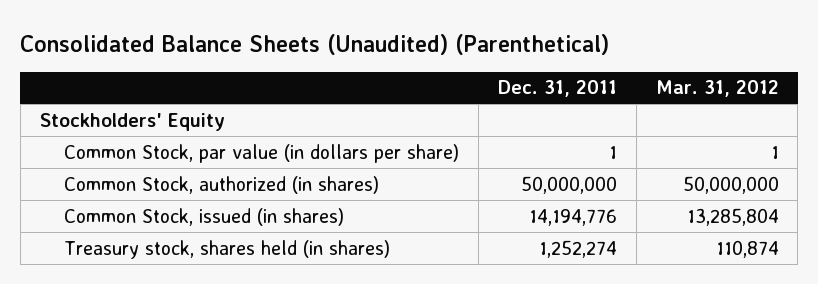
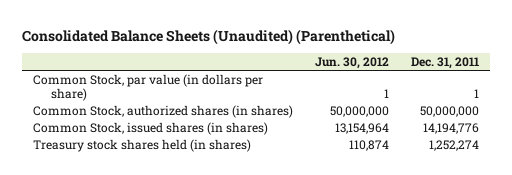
[655,80,779,98] Mar. 31, 2012 -> none
none -> [314,56,389,69] Jun. 30, 2012
[39,112,225,131] Stockholders' Equity -> none
[64,175,380,194] Common Stock, authorized (in shares) -> [33,104,294,118] Common Stock, authorized shares (in shares)
[64,207,345,226] Common Stock, issued (in shares) -> [33,121,269,135] Common Stock, issued shares (in shares)
[64,239,391,259] Treasury stock, shares held (in shares) -> [33,138,252,152] Treasury stock shares held (in shares)

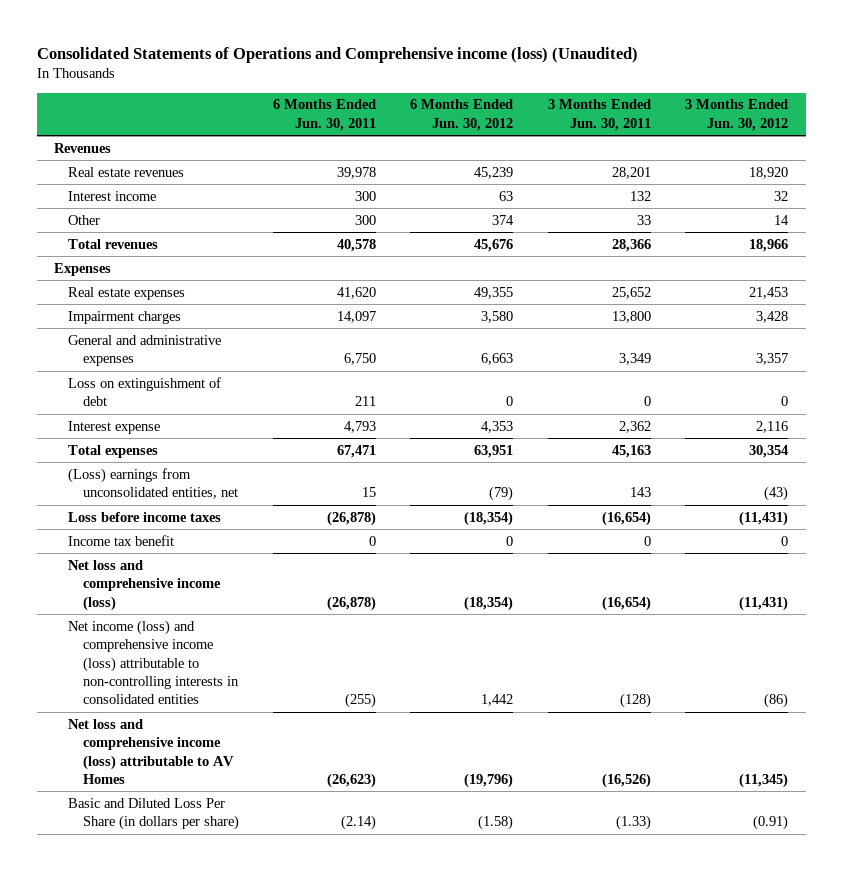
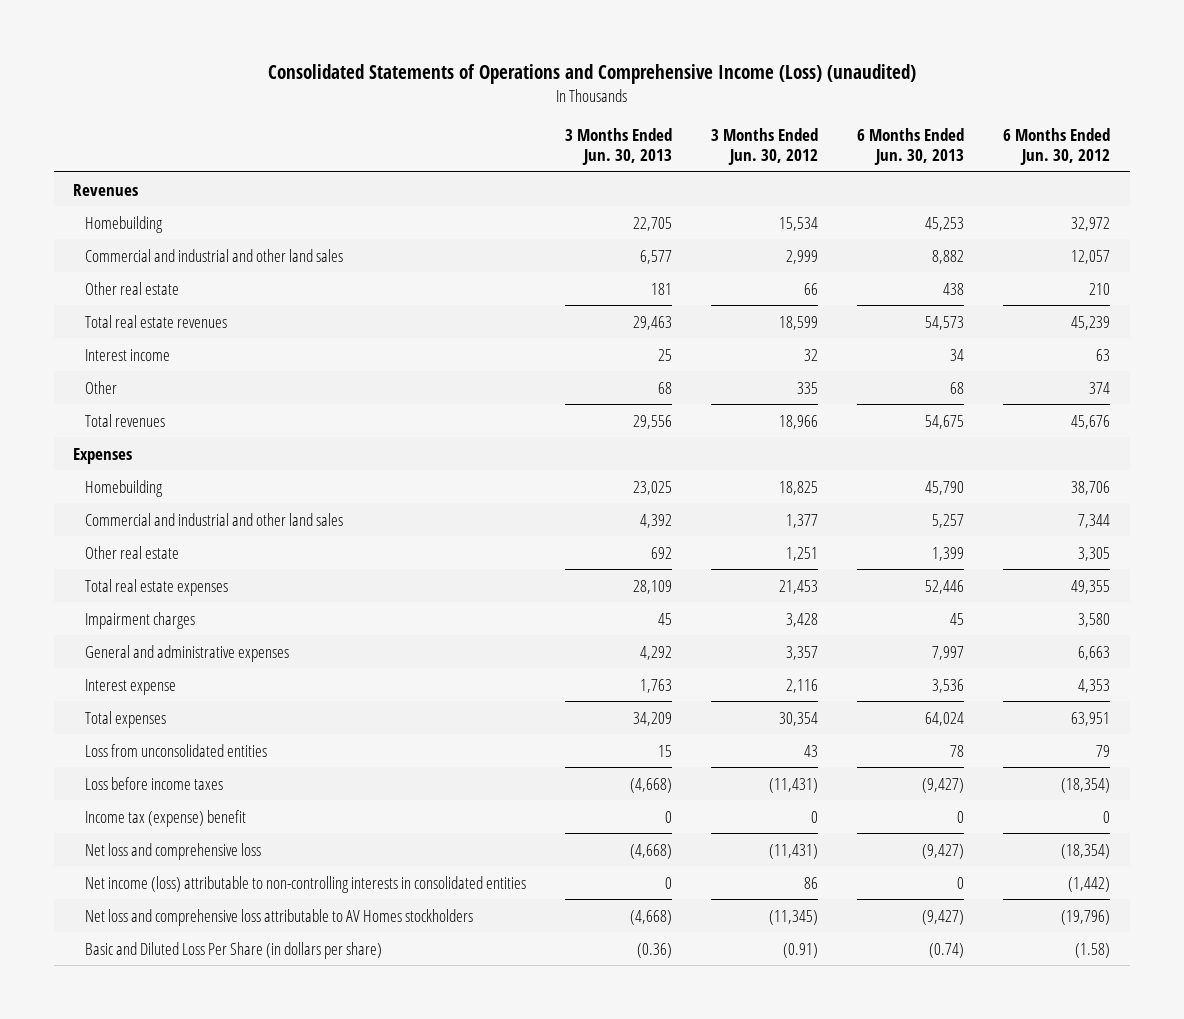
[36,46,638,63] Consolidated Statements of Operations and Comprehensive income (loss) (Unaudited) -> [267,64,916,85] Consolidated Statements of Operations and Comprehensive Income (Loss) (unaudited)
[273,99,377,131] 6 Months Ended Jun. 30, 2011 -> none
[547,99,651,131] 3 Months Ended Jun. 30, 2011 -> none
none -> [565,127,673,165] 3 Months Ended Jun. 30, 2013
none -> [857,127,965,165] 6 Months Ended Jun. 30, 2013
none -> [85,215,164,233] Homebuilding
none -> [85,248,344,262] Commercial and industrial and other land sales
none -> [85,281,180,295] Other real estate
[68,166,185,177] Real estate revenues -> [85,314,228,328] Total real estate revenues
[749,166,789,179] 18,920 -> [779,315,819,330] 18,599
[774,214,790,225] 14 -> [797,381,819,394] 335
none -> [85,479,164,497] Homebuilding
none -> [85,512,344,526] Commercial and industrial and other land sales
none -> [85,545,180,559] Other real estate
[68,286,186,300] Real estate expenses -> [85,578,229,596] Total real estate expenses
[68,376,222,407] Loss on extinguishment of debt -> none
[68,467,238,500] (Loss) earnings from unconsolidated entities, net -> [85,743,268,757] Loss from unconsolidated entities
[489,486,514,502] (79) -> [1096,744,1111,757] 79
[764,486,789,502] (43) -> [804,744,819,757] 43
[68,534,175,546] Income tax benefit -> [85,809,247,827] Income tax (expense) benefit
[68,559,221,611] Net loss and comprehensive income (loss) -> [85,842,262,860] Net loss and comprehensive loss
[68,619,239,705] Net income (loss) and comprehensive income (loss) attributable to non-controlling interests in consolidated entities -> [85,875,527,893] Net income (loss) attributable to non-controlling interests in consolidated entities
[481,694,514,707] 1,442 -> [1068,876,1111,892] (1,442)
[764,693,789,709] (86) -> [804,876,819,889] 86
[68,718,234,785] Net loss and comprehensive income (loss) attributable to AV Homes -> [85,908,474,926] Net loss and comprehensive loss attributable to AV Homes stockholders

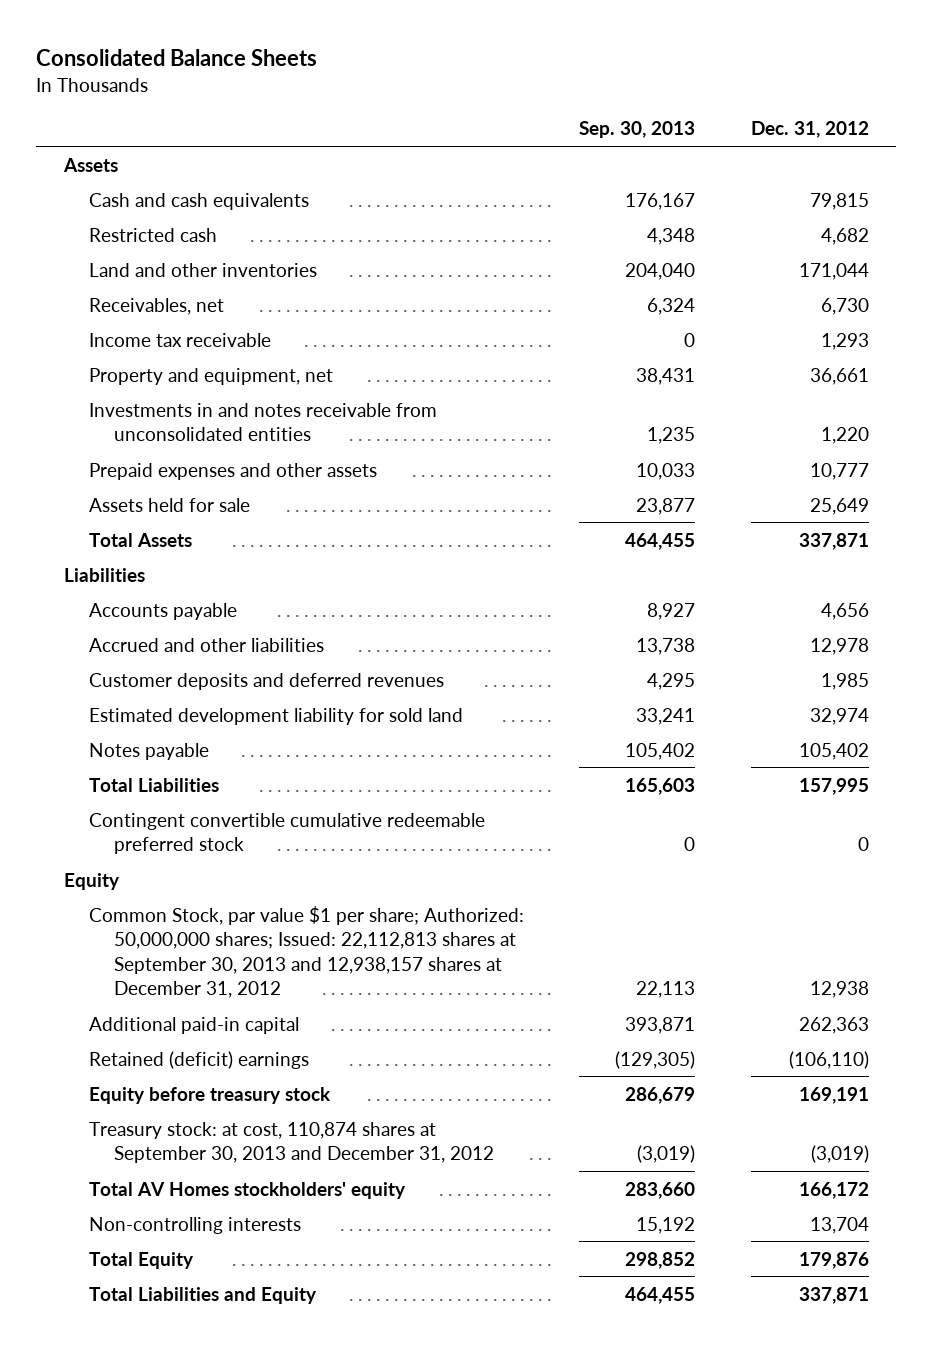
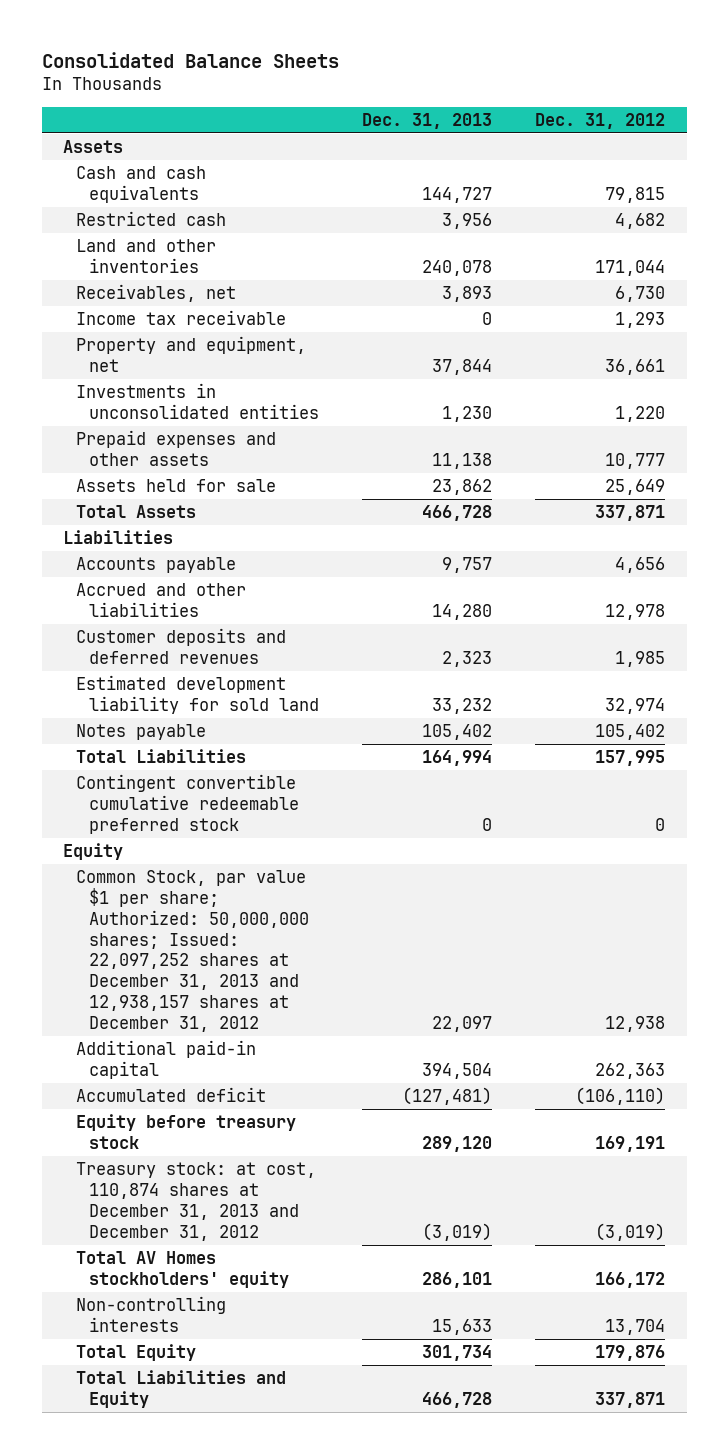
[579,121,696,139] Sep. 30, 2013 -> none
none -> [362,112,493,129] Dec. 31, 2013
[88,402,437,442] Investments in and notes receivable from unconsolidated entities -> [76,383,320,420] Investments in unconsolidated entities
[88,905,524,999] Common Stock, par value $1 per share; Authorized: 50,000,000 shares; Issued: 22,112,813 shares at September 30, 2013 and 12,938,157 shares at December 31, 2012 -> [76,870,310,1032] Common Stock, par value $1 per share; Authorized: 50,000,000 shares; Issued: 22,097,252 shares at December 31, 2013 and 12,938,157 shares at December 31, 2012
[88,1050,309,1069] Retained (deficit) earnings -> [76,1087,267,1103] Accumulated deficit
[88,1121,494,1164] Treasury stock: at cost, 110,874 shares at September 30, 2013 and December 31, 2012 -> [76,1162,317,1241] Treasury stock: at cost, 110,874 shares at December 31, 2013 and December 31, 2012

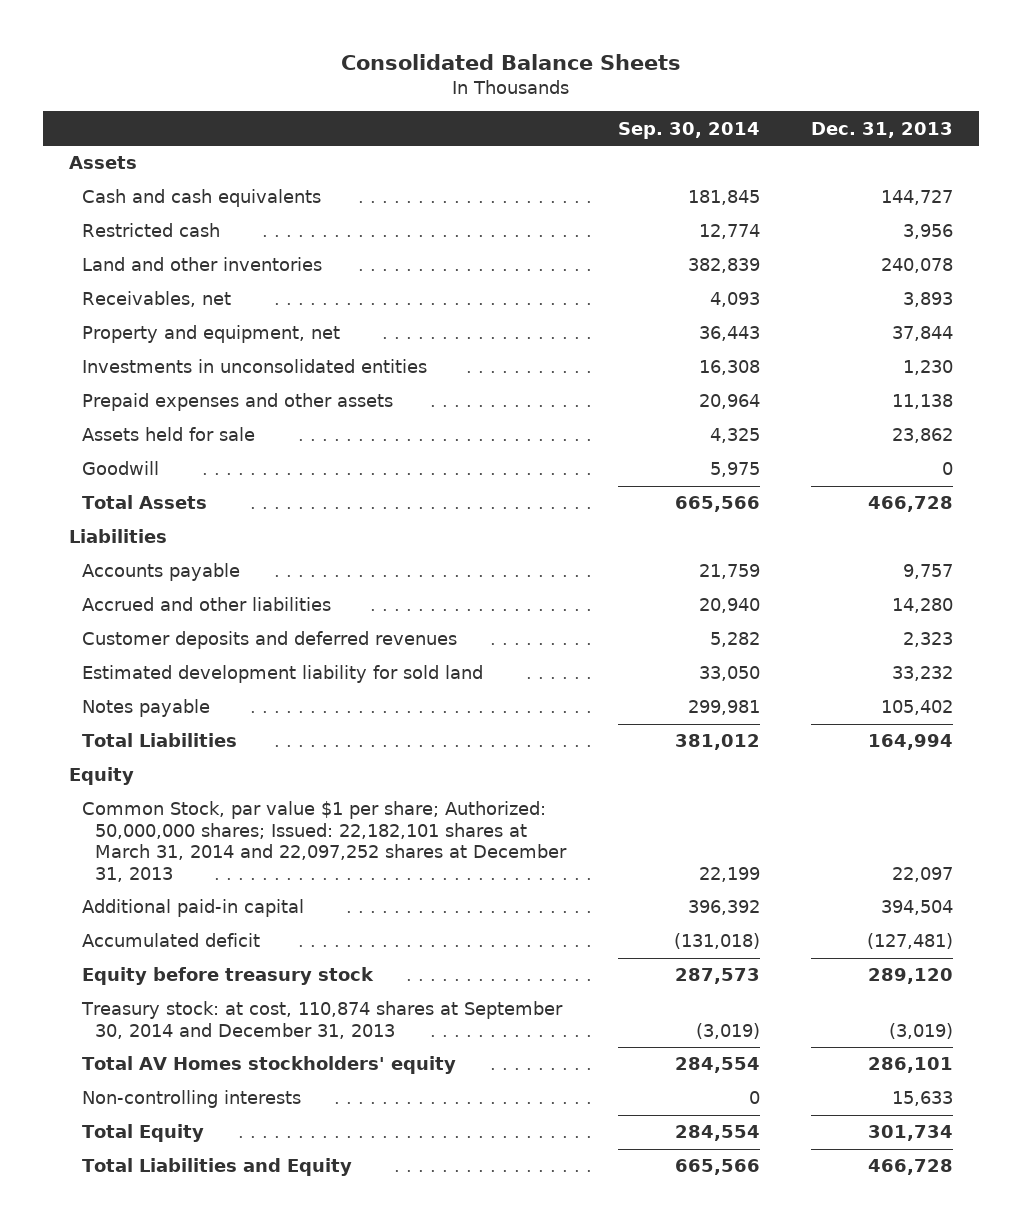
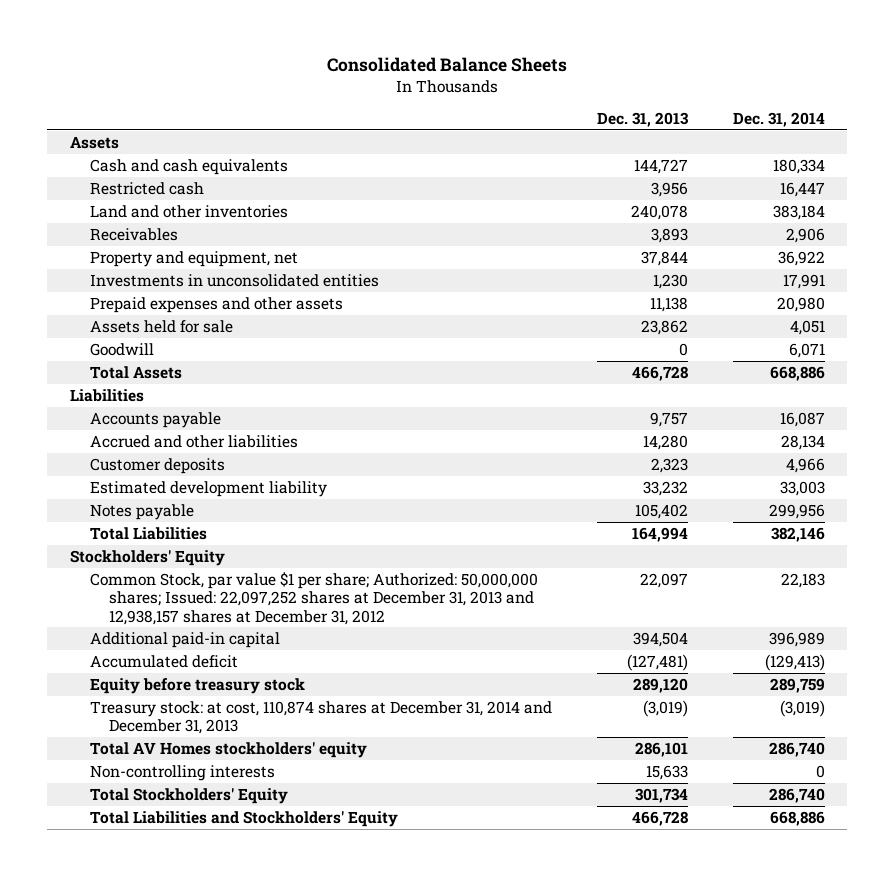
[617,121,760,139] Sep. 30, 2014 -> none
none -> [732,111,825,127] Dec. 31, 2014
[81,291,231,308] Receivables, net -> [89,227,178,241] Receivables
[81,631,457,650] Customer deposits and deferred revenues -> [89,457,225,474] Customer deposits
[81,665,483,684] Estimated development liability for sold land -> [89,480,327,497] Estimated development liability
[68,767,134,786] Equity -> [70,549,226,566] Stockholders' Equity
[81,801,568,882] Common Stock, par value $1 per share; Authorized: 50,000,000 shares; Issued: 22,182,101 shares at March 31, 2014 and 22,097,252 shares at December 31, 2013 -> [89,571,538,625] Common Stock, par value $1 per share; Authorized: 50,000,000 shares; Issued: 22,097,252 shares at December 31, 2013 and 12,938,157 shares at December 31, 2012
[80,1001,563,1039] Treasury stock: at cost, 110,874 shares at September 30, 2014 and December 31, 2013 -> [89,700,552,735] Treasury stock: at cost, 110,874 shares at December 31, 2014 and December 31, 2013
[81,1124,204,1143] Total Equity -> [89,787,288,804] Total Stockholders' Equity
[81,1158,352,1177] Total Liabilities and Equity -> [89,810,398,827] Total Liabilities and Stockholders' Equity

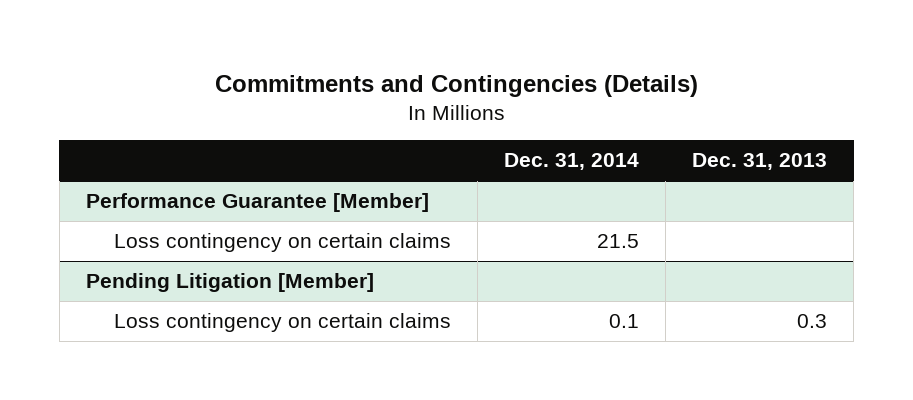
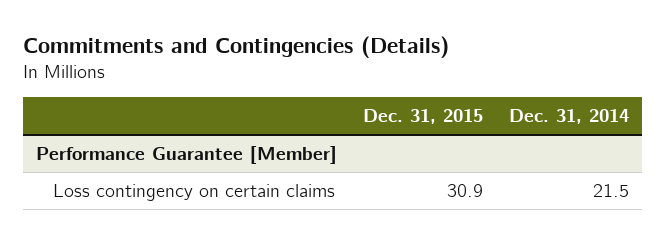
[692,153,828,171] Dec. 31, 2013 -> none
none -> [363,108,484,124] Dec. 31, 2015
[85,273,374,293] Pending Litigation [Member] -> none
[114,313,452,333] Loss contingency on certain claims -> none

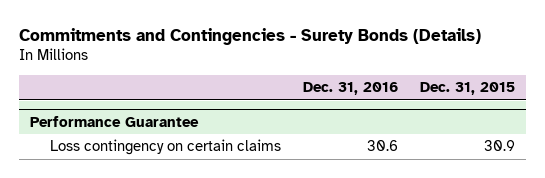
[23,35,450,58] Commitments and Contingencies (Details) -> [18,28,481,46] Commitments and Contingencies - Surety Bonds (Details)
[509,108,630,124] Dec. 31, 2014 -> none
none -> [302,82,398,96] Dec. 31, 2016
[36,146,338,165] Performance Guarantee [Member] -> [29,115,199,127] Performance Guarantee

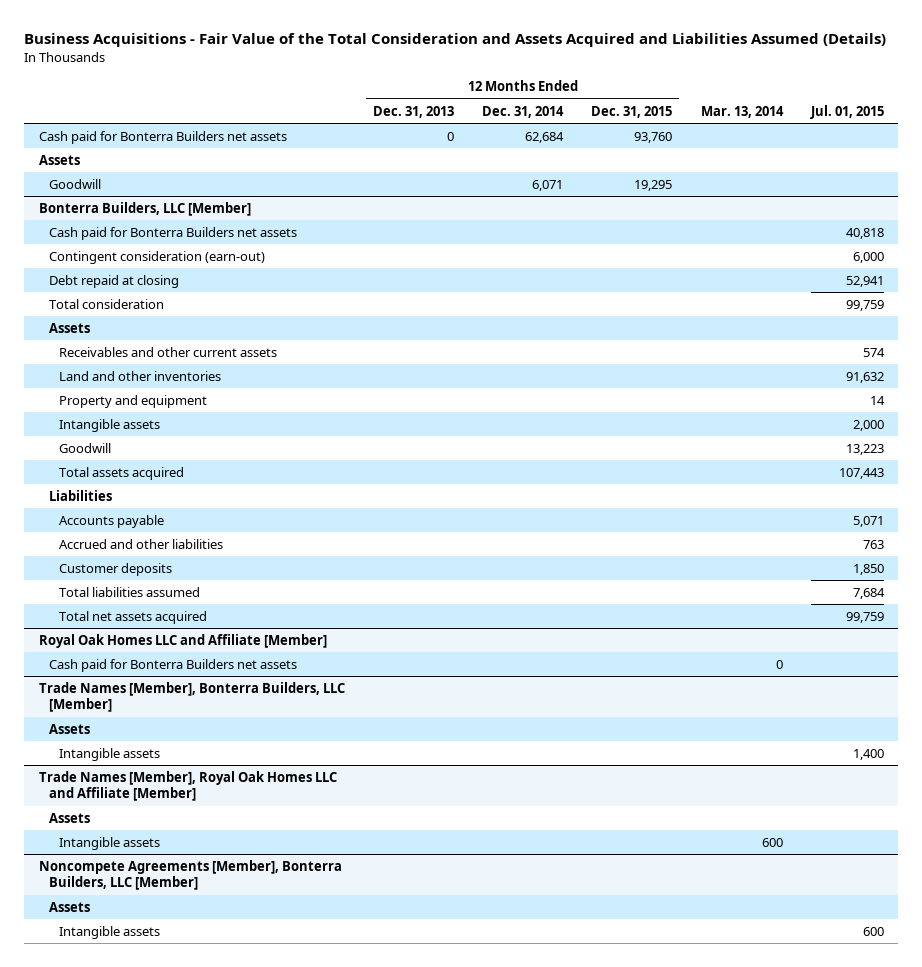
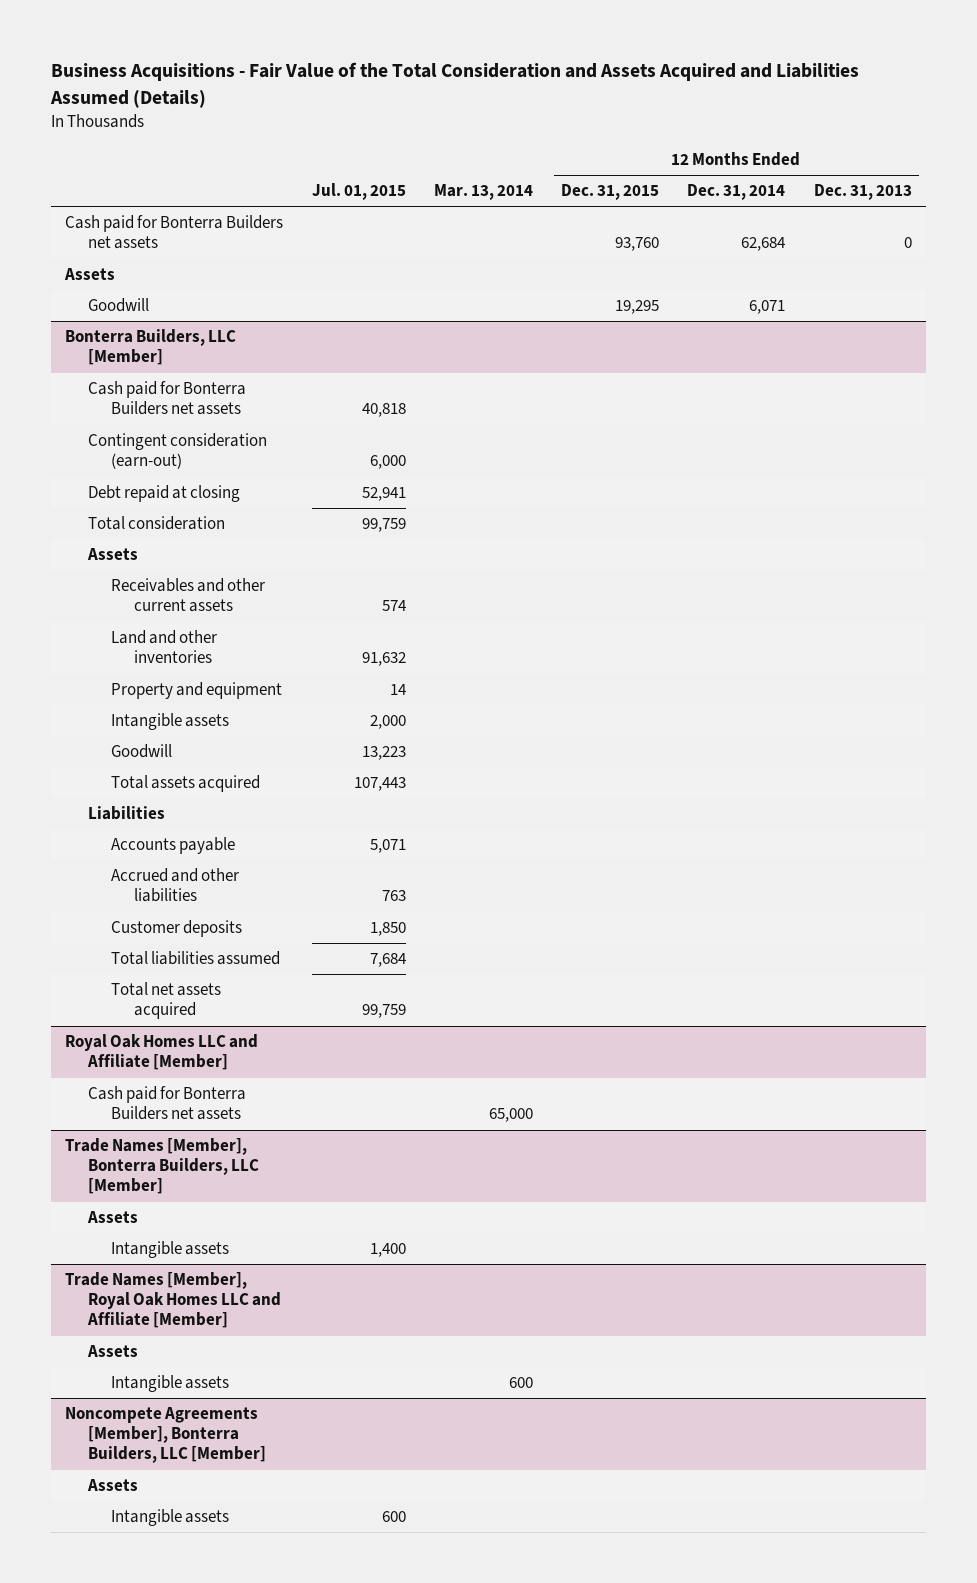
[775,659,783,669] 0 -> [488,1108,533,1123] 65,000

